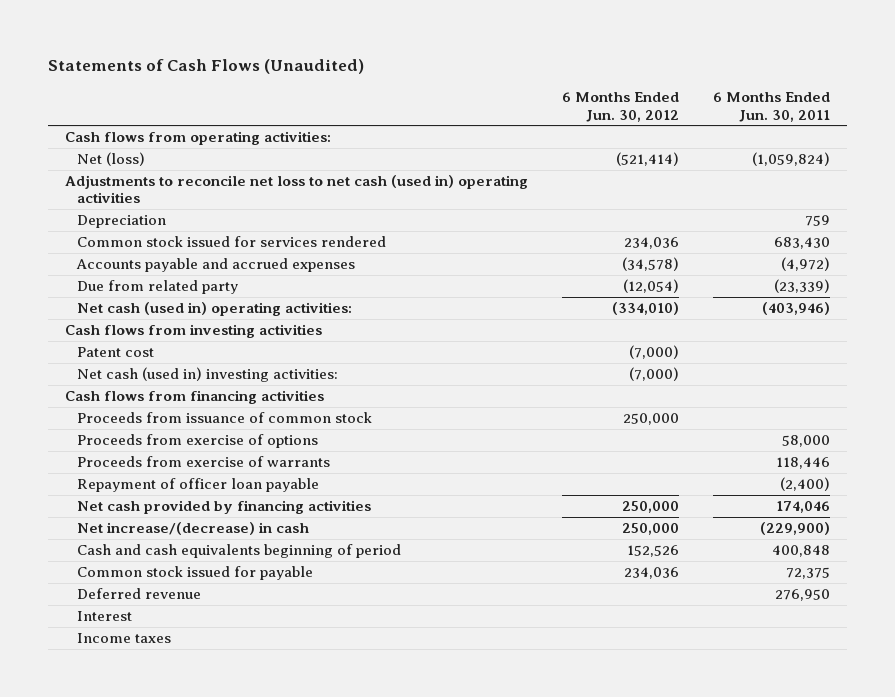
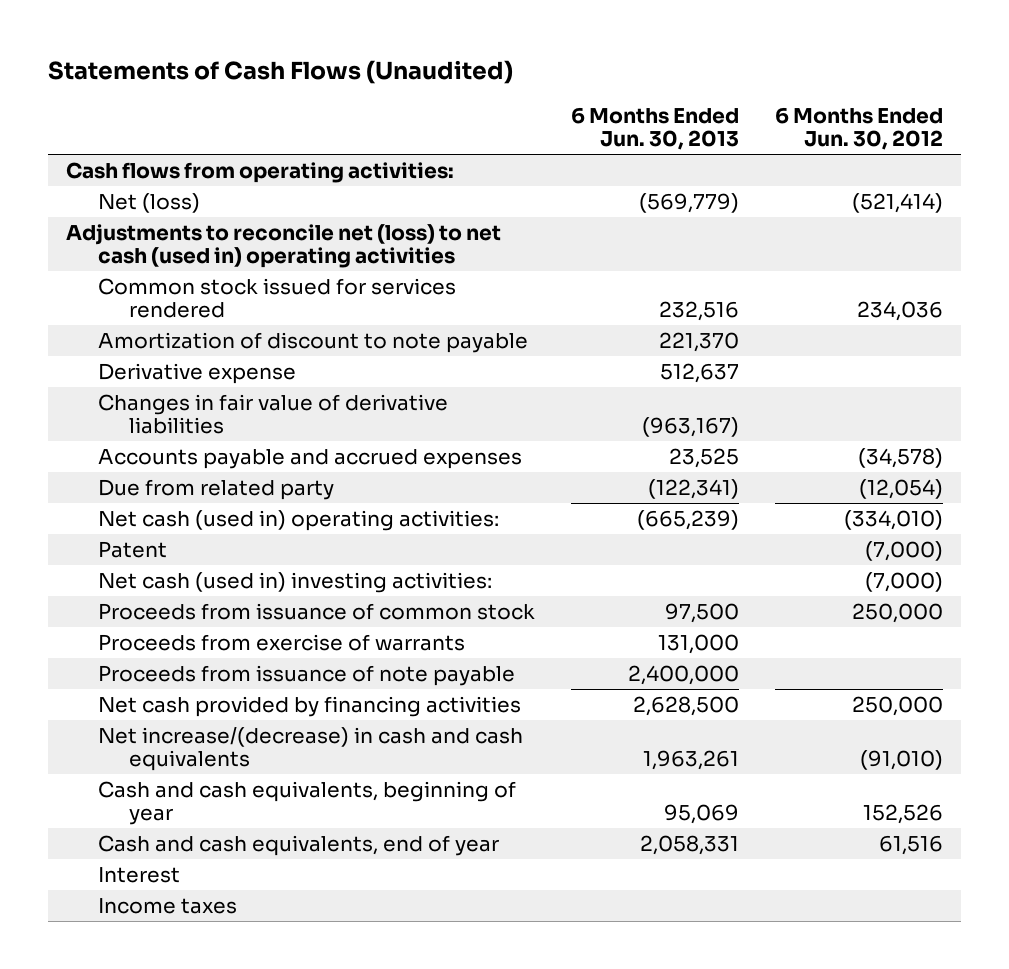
[712,92,830,122] 6 Months Ended Jun. 30, 2011 -> none
none -> [570,106,739,150] 6 Months Ended Jun. 30, 2013
[77,214,167,228] Depreciation -> none
[64,174,528,204] Adjustments to reconcile net loss to net cash (used in) operating activities -> [66,223,502,269] Adjustments to reconcile net (loss) to net cash (used in) operating activities
none -> [97,331,528,353] Amortization of discount to note payable
none -> [97,362,296,384] Derivative expense
none -> [97,393,448,435] Changes in fair value of derivative liabilities
[64,323,322,338] Cash flows from investing activities -> none
[77,346,155,357] Patent cost -> [97,540,167,558] Patent
[64,389,324,404] Cash flows from financing activities -> none
[77,433,319,448] Proceeds from exercise of options -> none
[77,477,320,492] Repayment of officer loan payable -> none
none -> [97,664,515,686] Proceeds from issuance of note payable
[77,565,314,580] Common stock issued for payable -> none
[77,587,202,599] Deferred revenue -> none
[77,521,310,535] Net increase/(decrease) in cash -> [97,726,523,772] Net increase/(decrease) in cash and cash equivalents
[621,522,679,535] 250,000 -> [860,750,944,771] (91,010)
[77,543,402,558] Cash and cash equivalents beginning of period -> [97,780,516,826] Cash and cash equivalents, beginning of year
none -> [97,834,499,856] Cash and cash equivalents, end of year

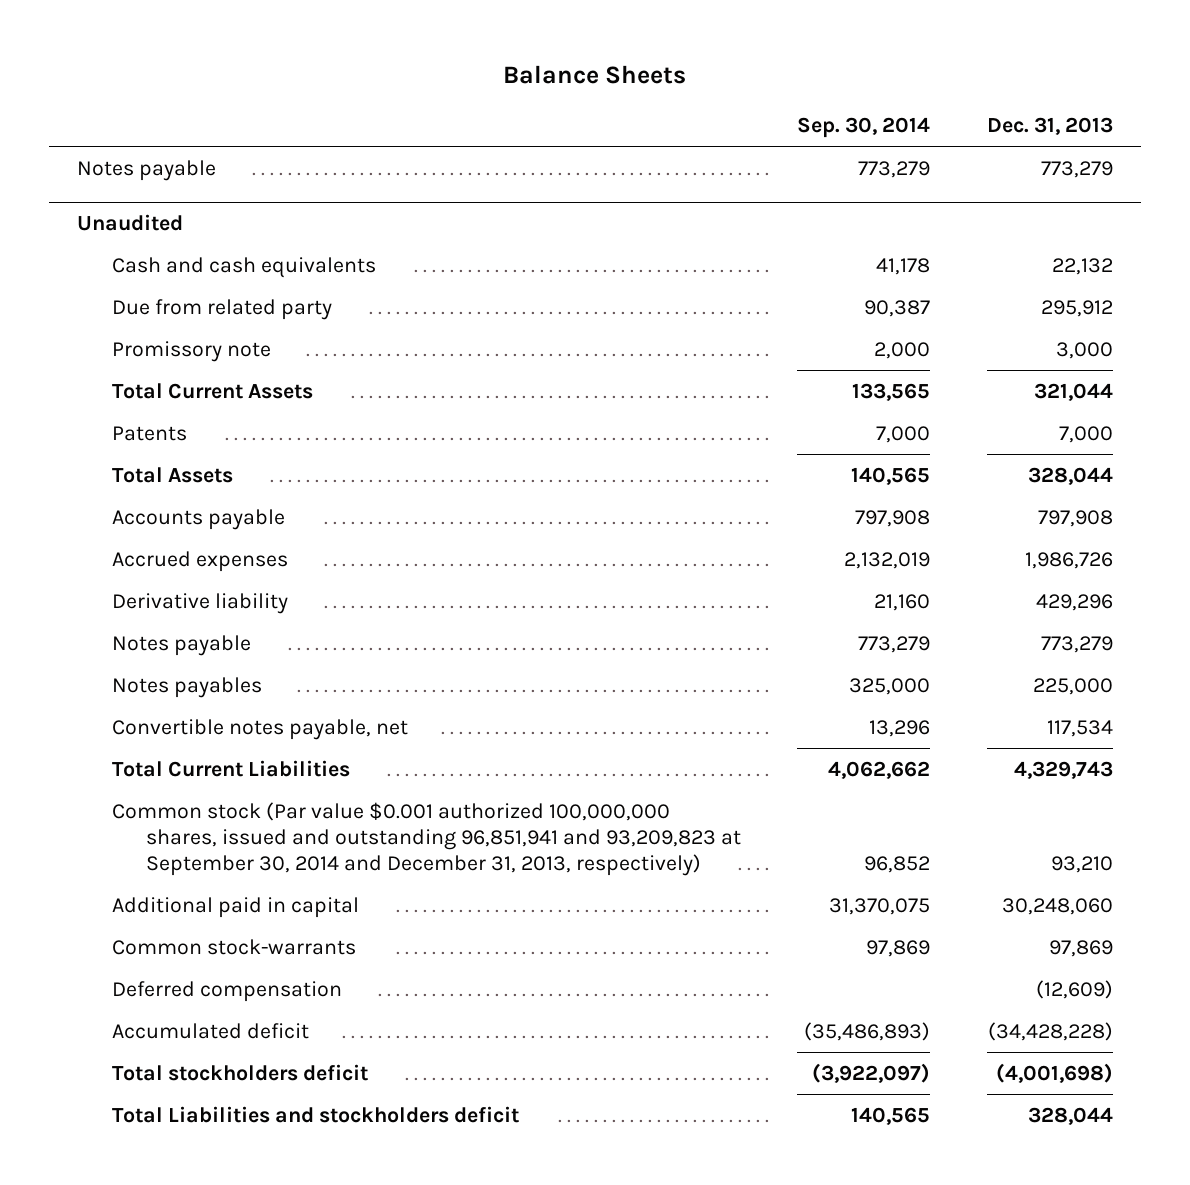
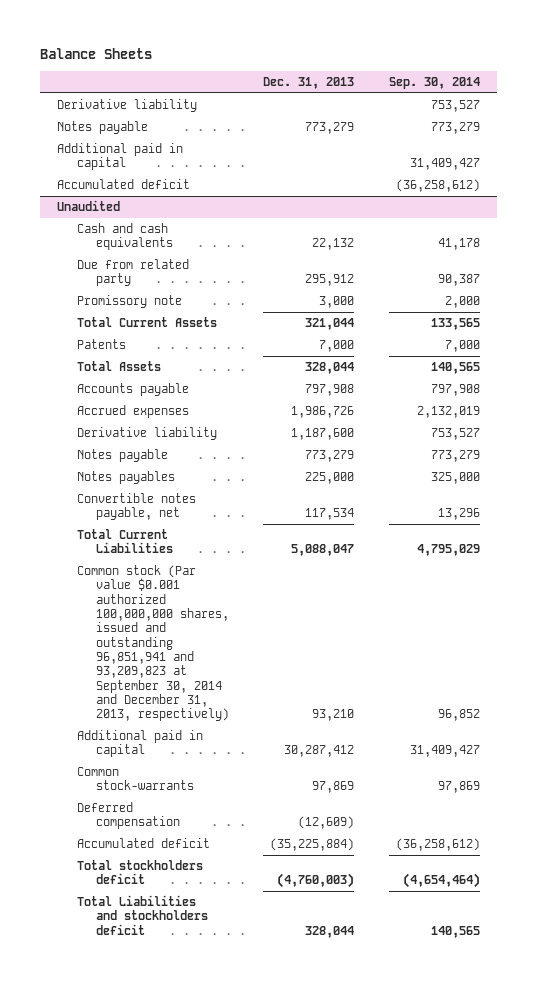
none -> [57,99,198,113] Derivative liability
none -> [57,143,184,171] Additional paid in capital
none -> [57,179,191,190] Accumulated deficit
[874,593,931,611] 21,160 -> [430,428,480,441] 753,527
[1035,593,1113,611] 429,296 -> [291,428,355,441] 1,187,600
[828,760,931,779] 4,062,662 -> [416,544,480,557] 4,795,029
[1013,760,1113,779] 4,329,743 -> [291,544,355,557] 5,088,047
[829,897,931,915] 31,370,075 -> [409,745,480,758] 31,409,427
[1001,897,1113,915] 30,248,060 -> [284,745,355,758] 30,287,412
[804,1021,931,1041] (35,486,893) -> [395,838,480,852] (36,258,612)
[987,1021,1113,1041] (34,428,228) -> [270,838,355,852] (35,225,884)
[812,1062,931,1083] (3,922,097) -> [402,873,480,889] (4,654,464)
[995,1062,1113,1083] (4,001,698) -> [277,873,355,889] (4,760,003)

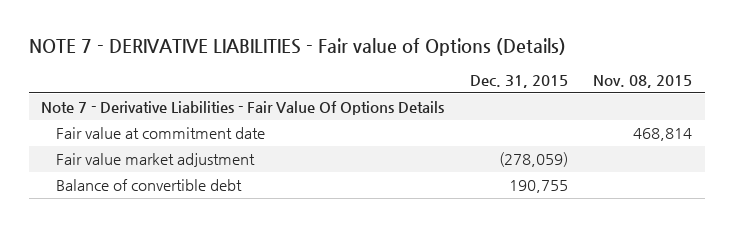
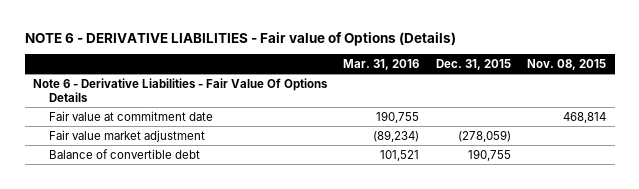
[28,37,566,56] NOTE 7 - DERIVATIVE LIABILITIES - Fair value of Options (Details) -> [24,31,456,46] NOTE 6 - DERIVATIVE LIABILITIES - Fair value of Options (Details)
none -> [343,58,420,70] Mar. 31, 2016
[41,101,445,116] Note 7 - Derivative Liabilities - Fair Value Of Options Details -> [32,77,328,103] Note 6 - Derivative Liabilities - Fair Value Of Options Details

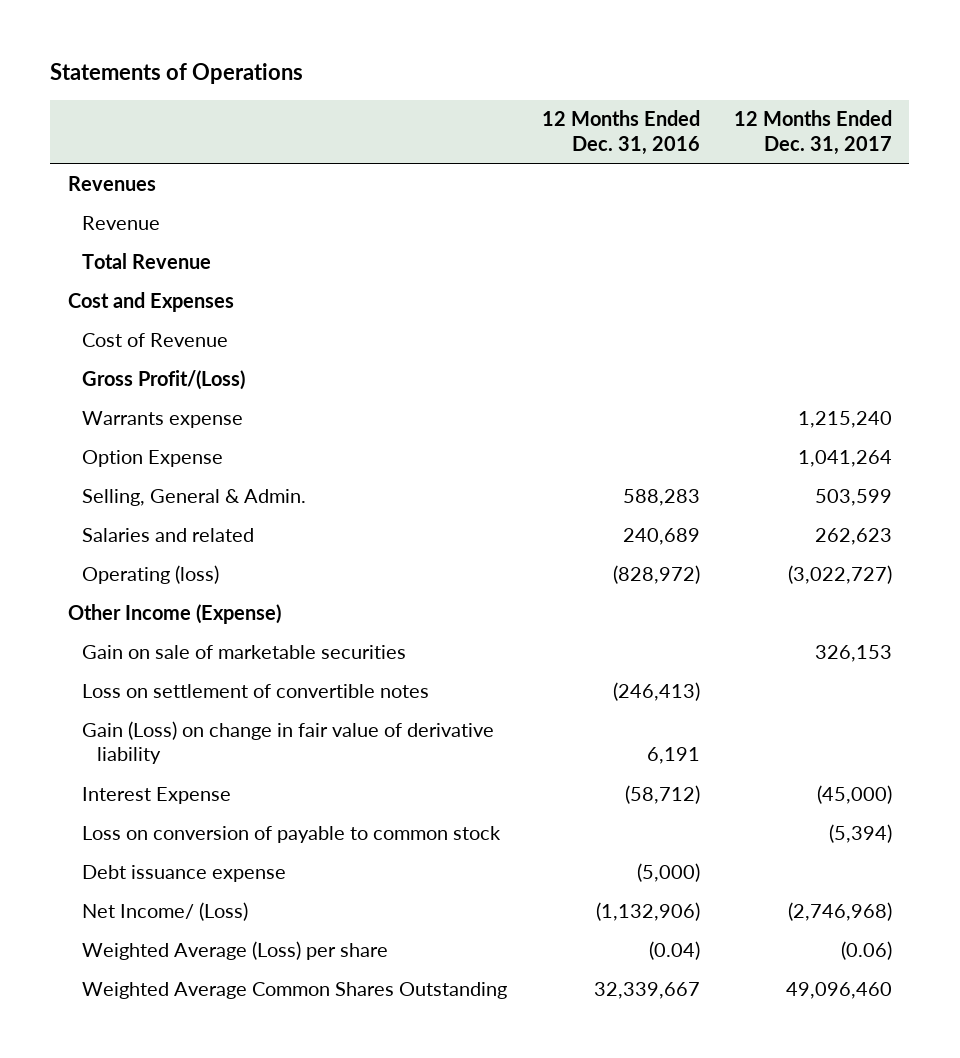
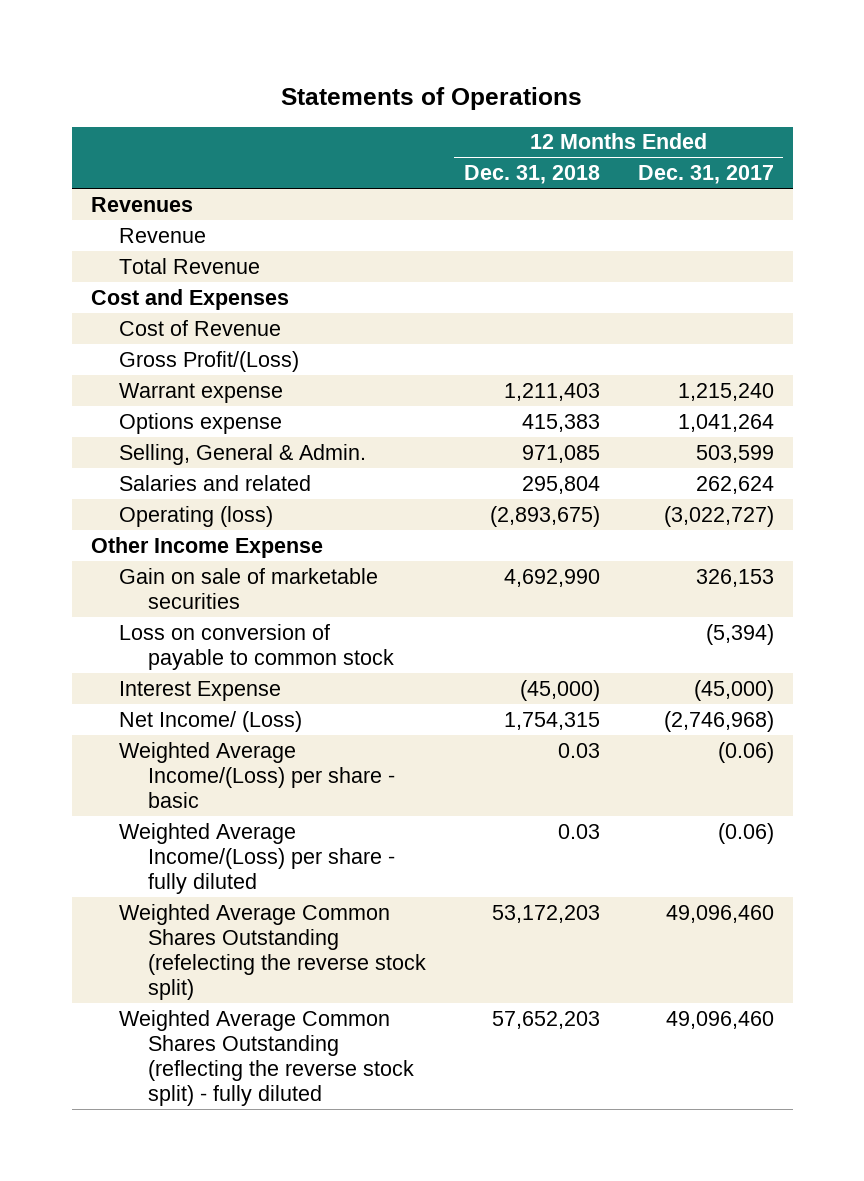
[541,110,700,155] 12 Months Ended Dec. 31, 2016 -> none
none -> [463,165,600,185] Dec. 31, 2018
[82,410,244,428] Warrants expense -> [119,382,284,403] Warrant expense
[82,449,224,467] Option Expense -> [119,412,283,434] Options expense
[814,527,892,545] 262,623 -> [695,475,774,494] 262,624
[67,603,281,624] Other Income (Expense) -> [90,536,323,558] Other Income Expense
[82,683,430,698] Loss on settlement of convertible notes -> none
[82,720,495,765] Gain (Loss) on change in fair value of derivative liability -> none
[82,864,287,882] Debt issuance expense -> none
[82,786,232,804] Interest Expense -> [119,680,282,701] Interest Expense
[82,940,389,960] Weighted Average (Loss) per share -> [119,741,395,808] Weighted Average Income/(Loss) per share - basic
none -> [119,822,395,894] Weighted Average Income/(Loss) per share - fully diluted
[82,981,508,999] Weighted Average Common Shares Outstanding -> [119,903,426,1000] Weighted Average Common Shares Outstanding (refelecting the reverse stock split)
none -> [119,1009,414,1106] Weighted Average Common Shares Outstanding (reflecting the reverse stock split) - fully diluted

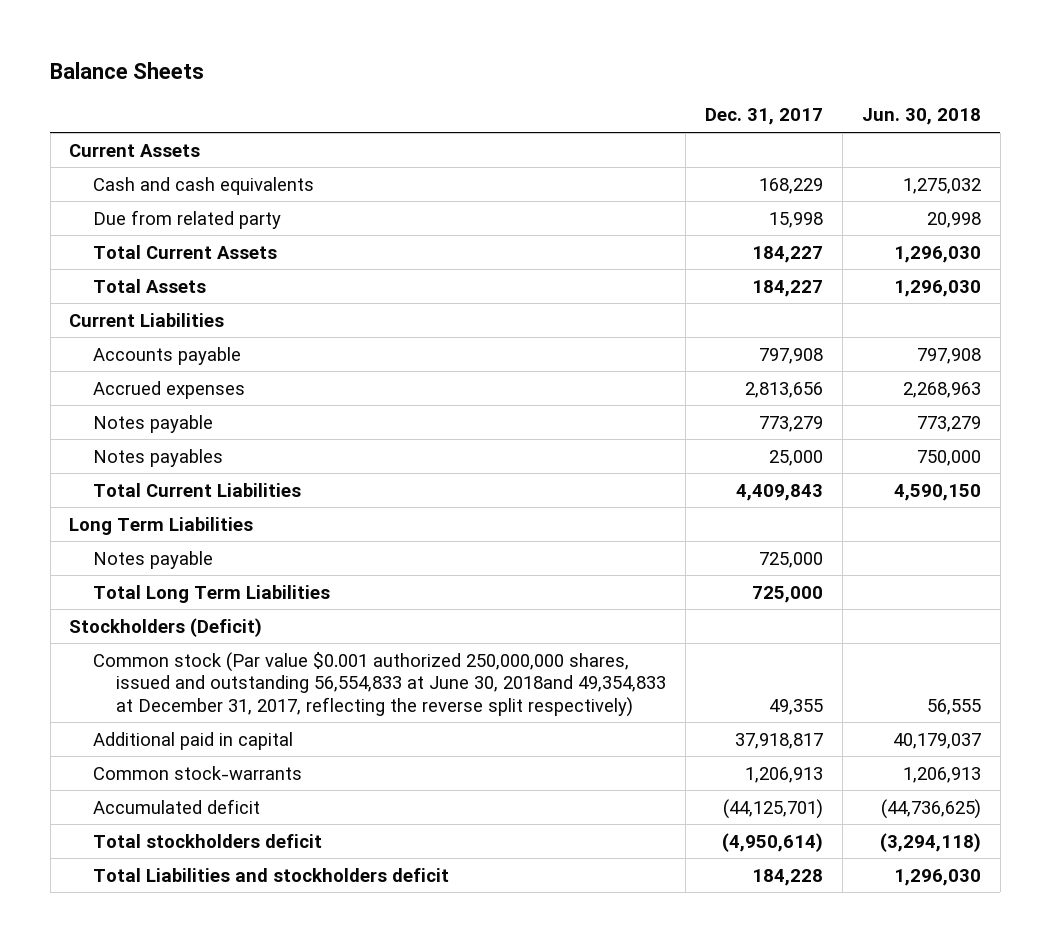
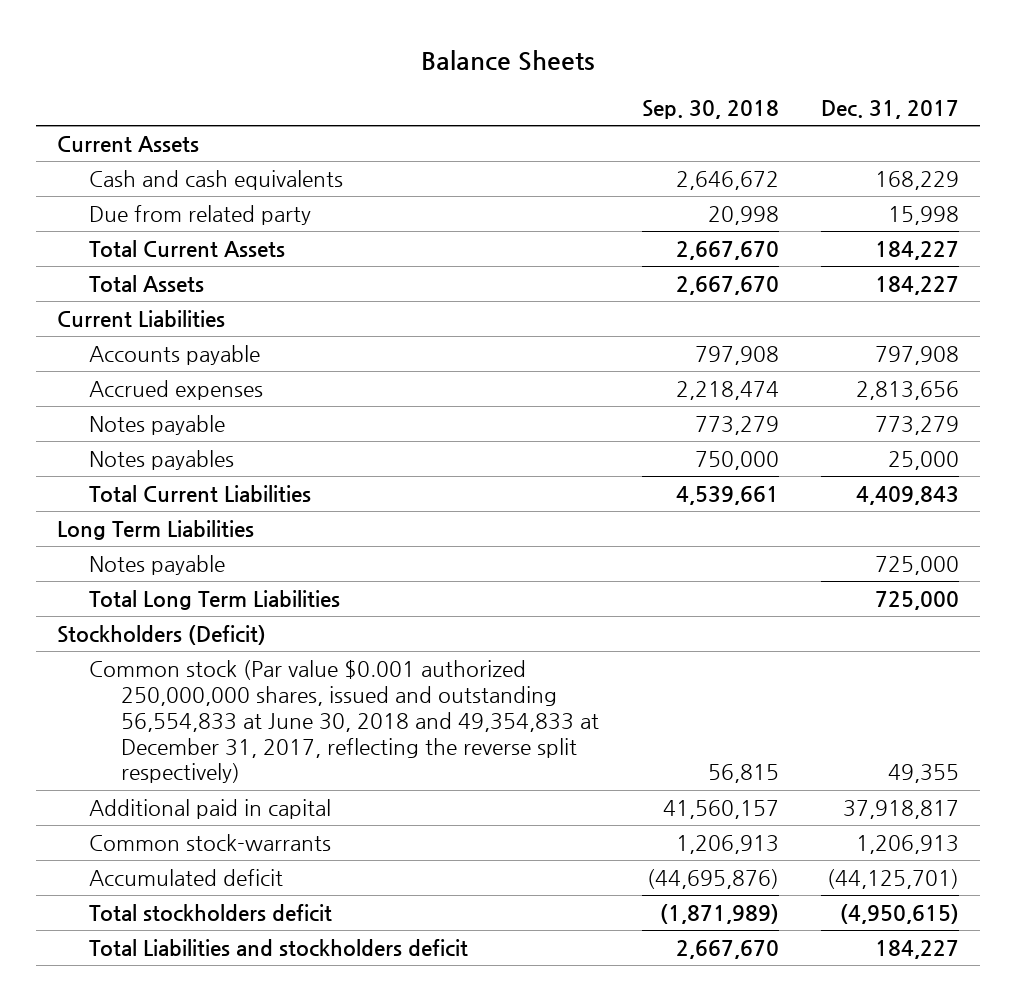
[861,108,981,126] Jun. 30, 2018 -> none
none -> [641,99,779,119] Sep. 30, 2018
[92,651,667,717] Common stock (Par value $0.001 authorized 250,000,000 shares, issued and outstanding 56,554,833 at June 30, 2018and 49,354,833 at December 31, 2017, reflecting the reverse split respectively) -> [88,660,600,784] Common stock (Par value $0.001 authorized 250,000,000 shares, issued and outstanding 56,554,833 at June 30, 2018 and 49,354,833 at December 31, 2017, reflecting the reverse split respectively)
[722,832,824,852] (4,950,614) -> [840,904,960,925] (4,950,615)
[752,868,824,886] 184,228 -> [875,940,960,960] 184,227

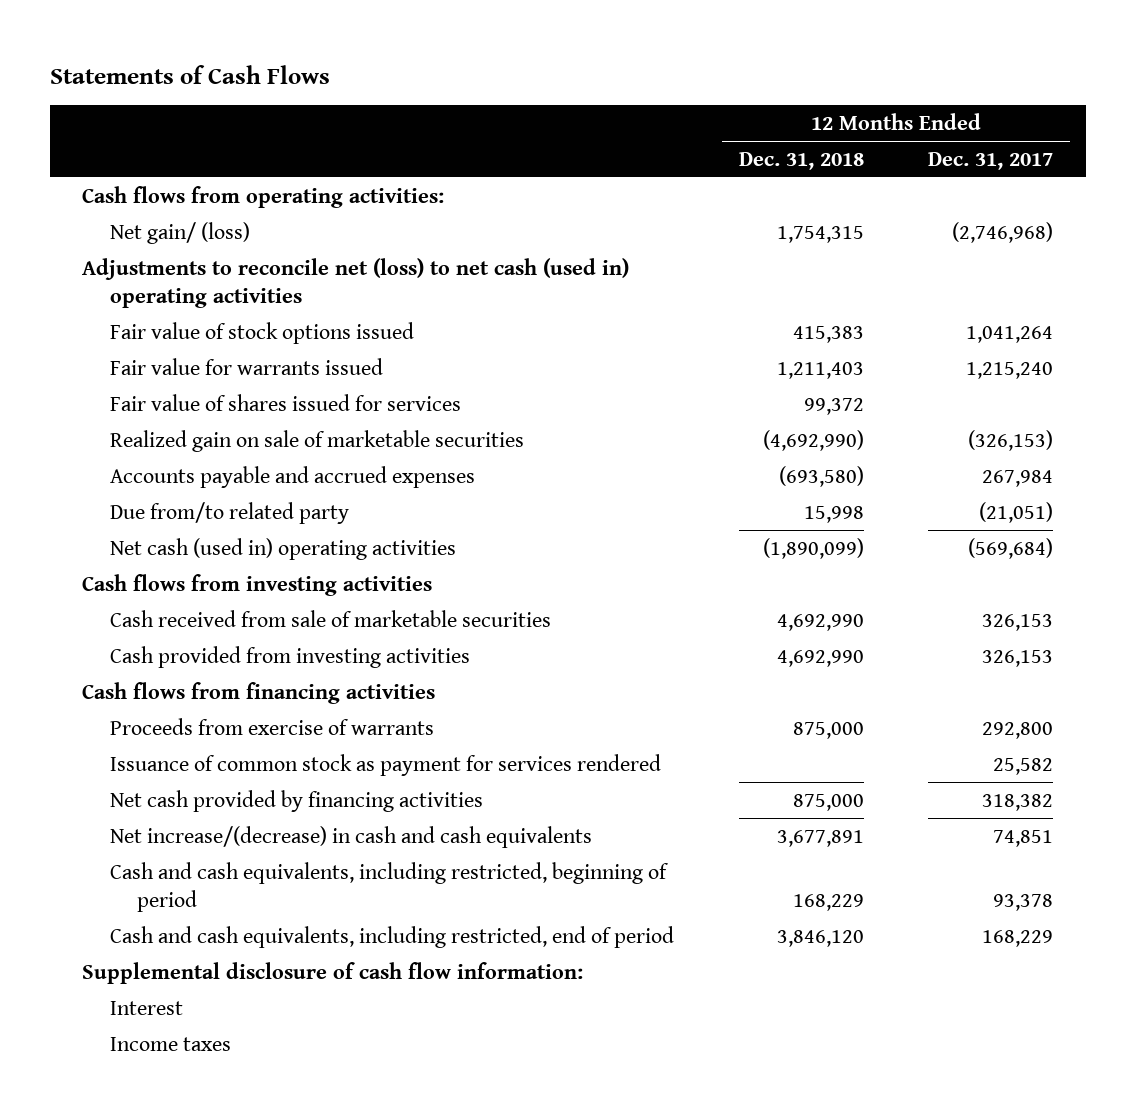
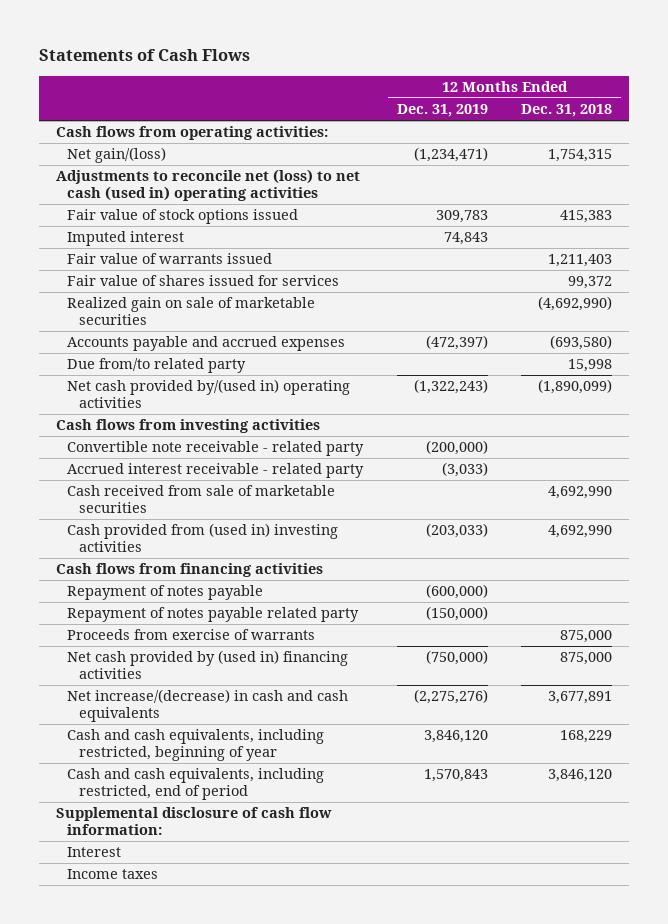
[928,151,1054,170] Dec. 31, 2017 -> none
none -> [396,104,488,118] Dec. 31, 2019
[109,221,250,244] Net gain/ (loss) -> [67,147,167,164] Net gain/(loss)
none -> [67,231,185,247] Imputed interest
[109,357,383,375] Fair value for warrants issued -> [67,253,273,265] Fair value of warrants issued
[109,537,456,560] Net cash (used in) operating activities -> [67,379,351,409] Net cash provided by/(used in) operating activities
none -> [67,441,365,457] Convertible note receivable - related party
none -> [67,463,365,479] Accrued interest receivable - related party
[109,645,470,668] Cash provided from investing activities -> [67,523,339,553] Cash provided from (used in) investing activities
none -> [67,585,264,601] Repayment of notes payable
none -> [67,607,360,623] Repayment of notes payable related party
[109,753,661,776] Issuance of common stock as payment for services rendered -> none
[109,789,483,812] Net cash provided by financing activities -> [67,650,349,680] Net cash provided by (used in) financing activities
[109,861,669,912] Cash and cash equivalents, including restricted, beginning of period -> [67,729,325,762] Cash and cash equivalents, including restricted, beginning of year

